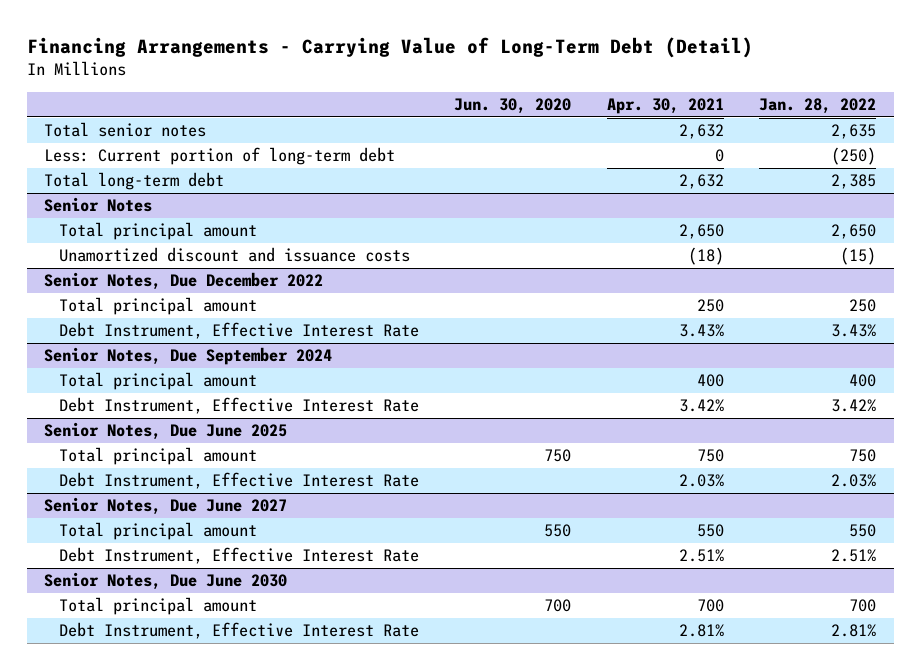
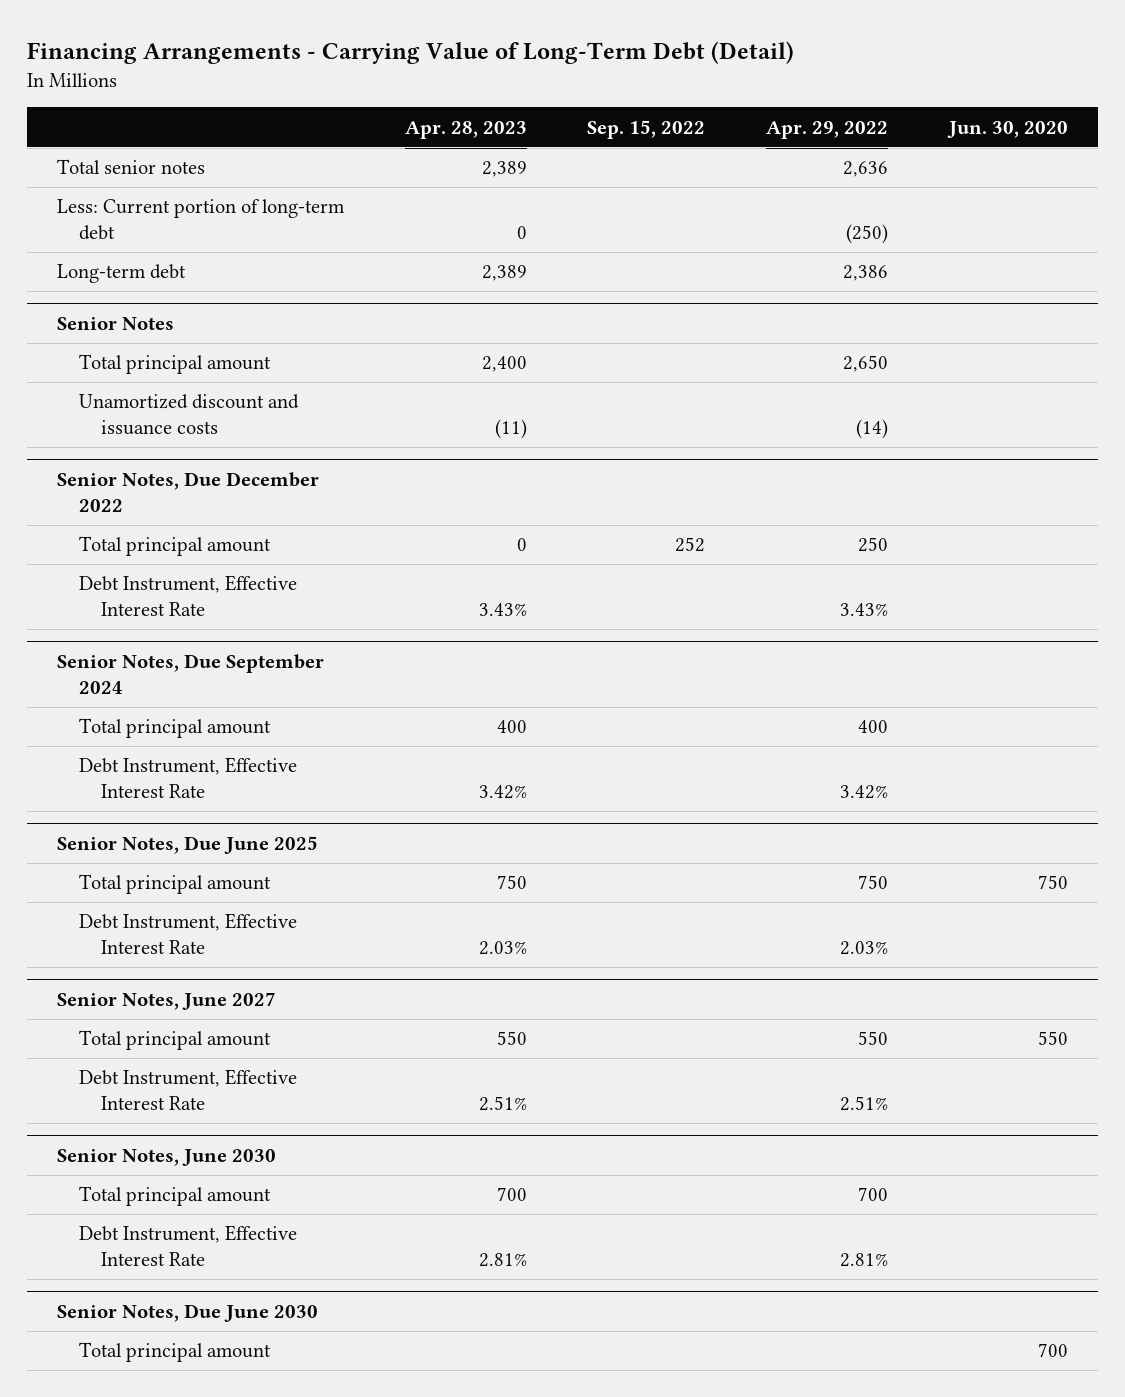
[606,98,724,115] Apr. 30, 2021 -> none
[759,98,877,115] Jan. 28, 2022 -> none
none -> [404,120,527,139] Apr. 28, 2023
none -> [587,119,706,139] Sep. 15, 2022
none -> [766,120,889,139] Apr. 29, 2022
[44,172,225,191] Total long-term debt -> [56,264,186,284] Long-term debt
[44,497,288,516] Senior Notes, Due June 2027 -> [56,992,276,1011] Senior Notes, June 2027
none -> [56,1149,276,1167] Senior Notes, June 2030
none -> [78,1186,271,1207] Total principal amount
none -> [78,1225,297,1267] Debt Instrument, Effective Interest Rate
[58,622,419,640] Debt Instrument, Effective Interest Rate -> none

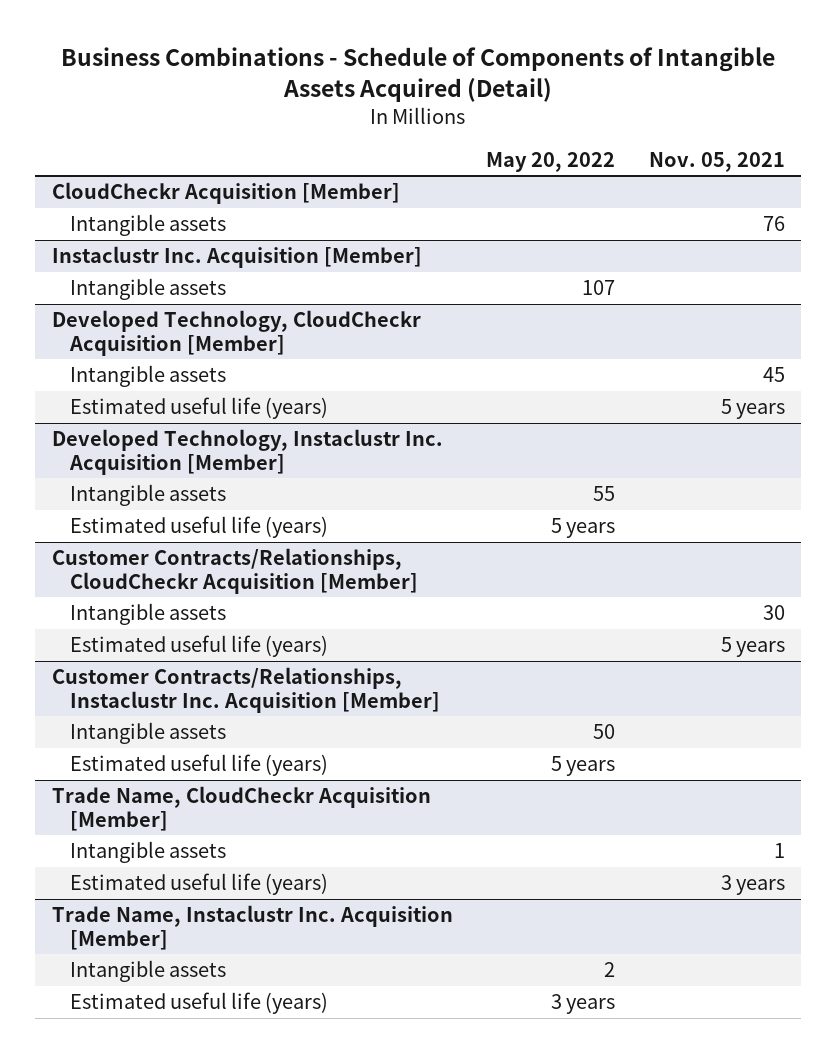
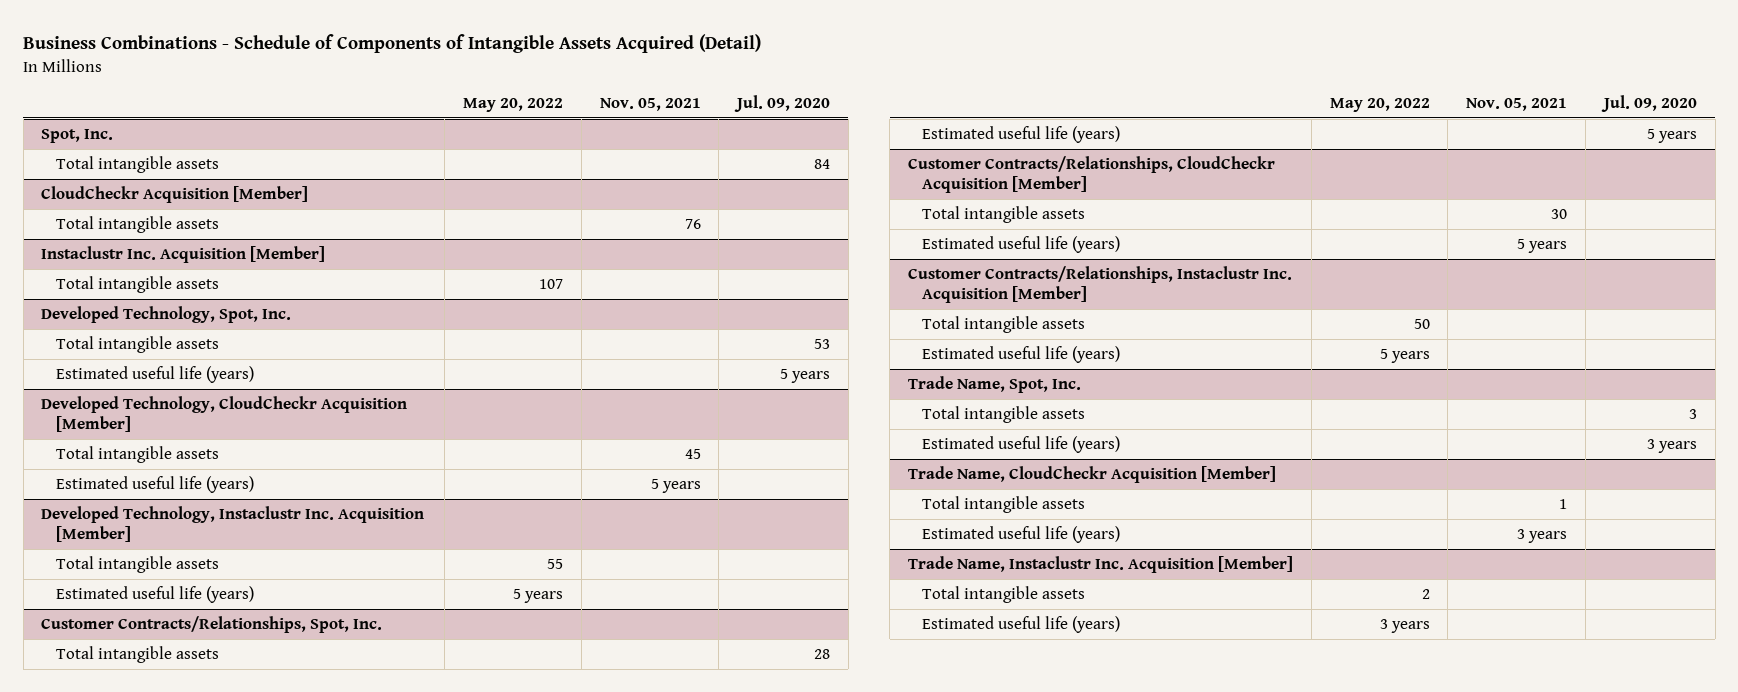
none -> [734,95,831,113] Jul. 09, 2020
none -> [41,128,114,143] Spot, Inc.
none -> [55,155,219,173] Total intangible assets
[69,214,226,237] Intangible assets -> [55,215,219,233] Total intangible assets
[69,278,226,301] Intangible assets -> [55,275,219,293] Total intangible assets
none -> [41,305,292,323] Developed Technology, Spot, Inc.
none -> [55,335,219,353] Total intangible assets
none -> [55,365,254,383] Estimated useful life (years)
[69,365,226,388] Intangible assets -> [55,445,219,463] Total intangible assets
[69,484,226,507] Intangible assets -> [55,555,219,573] Total intangible assets
none -> [41,615,383,633] Customer Contracts/Relationships, Spot, Inc.
none -> [55,645,219,663] Total intangible assets
none -> [922,125,1121,143] Estimated useful life (years)
[69,603,226,626] Intangible assets -> [922,205,1086,223] Total intangible assets
[69,722,226,745] Intangible assets -> [922,315,1086,333] Total intangible assets
none -> [908,375,1082,393] Trade Name, Spot, Inc.
none -> [922,405,1086,423] Total intangible assets
none -> [922,435,1121,453] Estimated useful life (years)
[69,841,226,864] Intangible assets -> [922,495,1086,513] Total intangible assets
[69,960,226,983] Intangible assets -> [922,585,1086,603] Total intangible assets

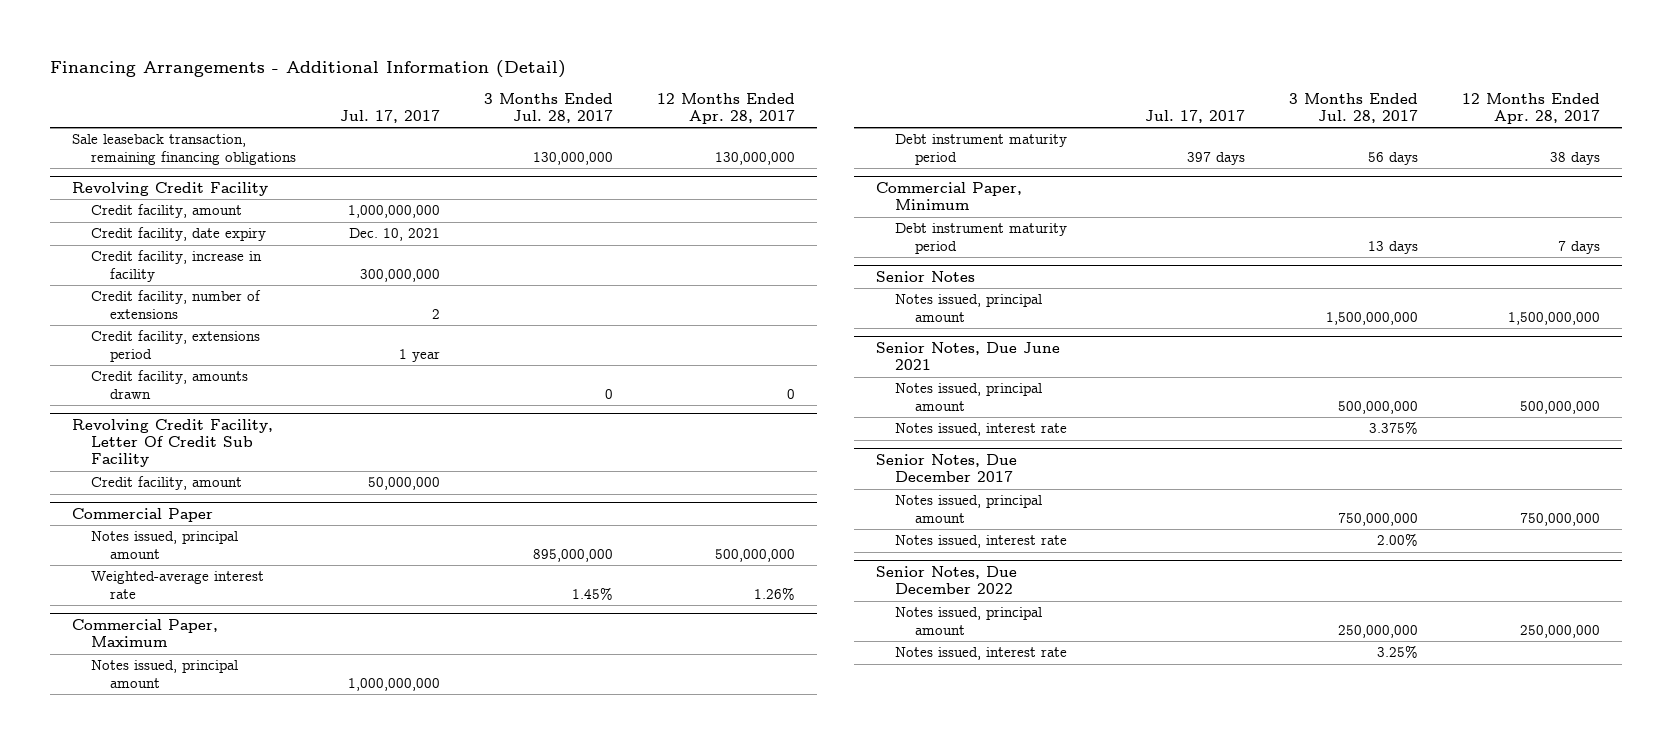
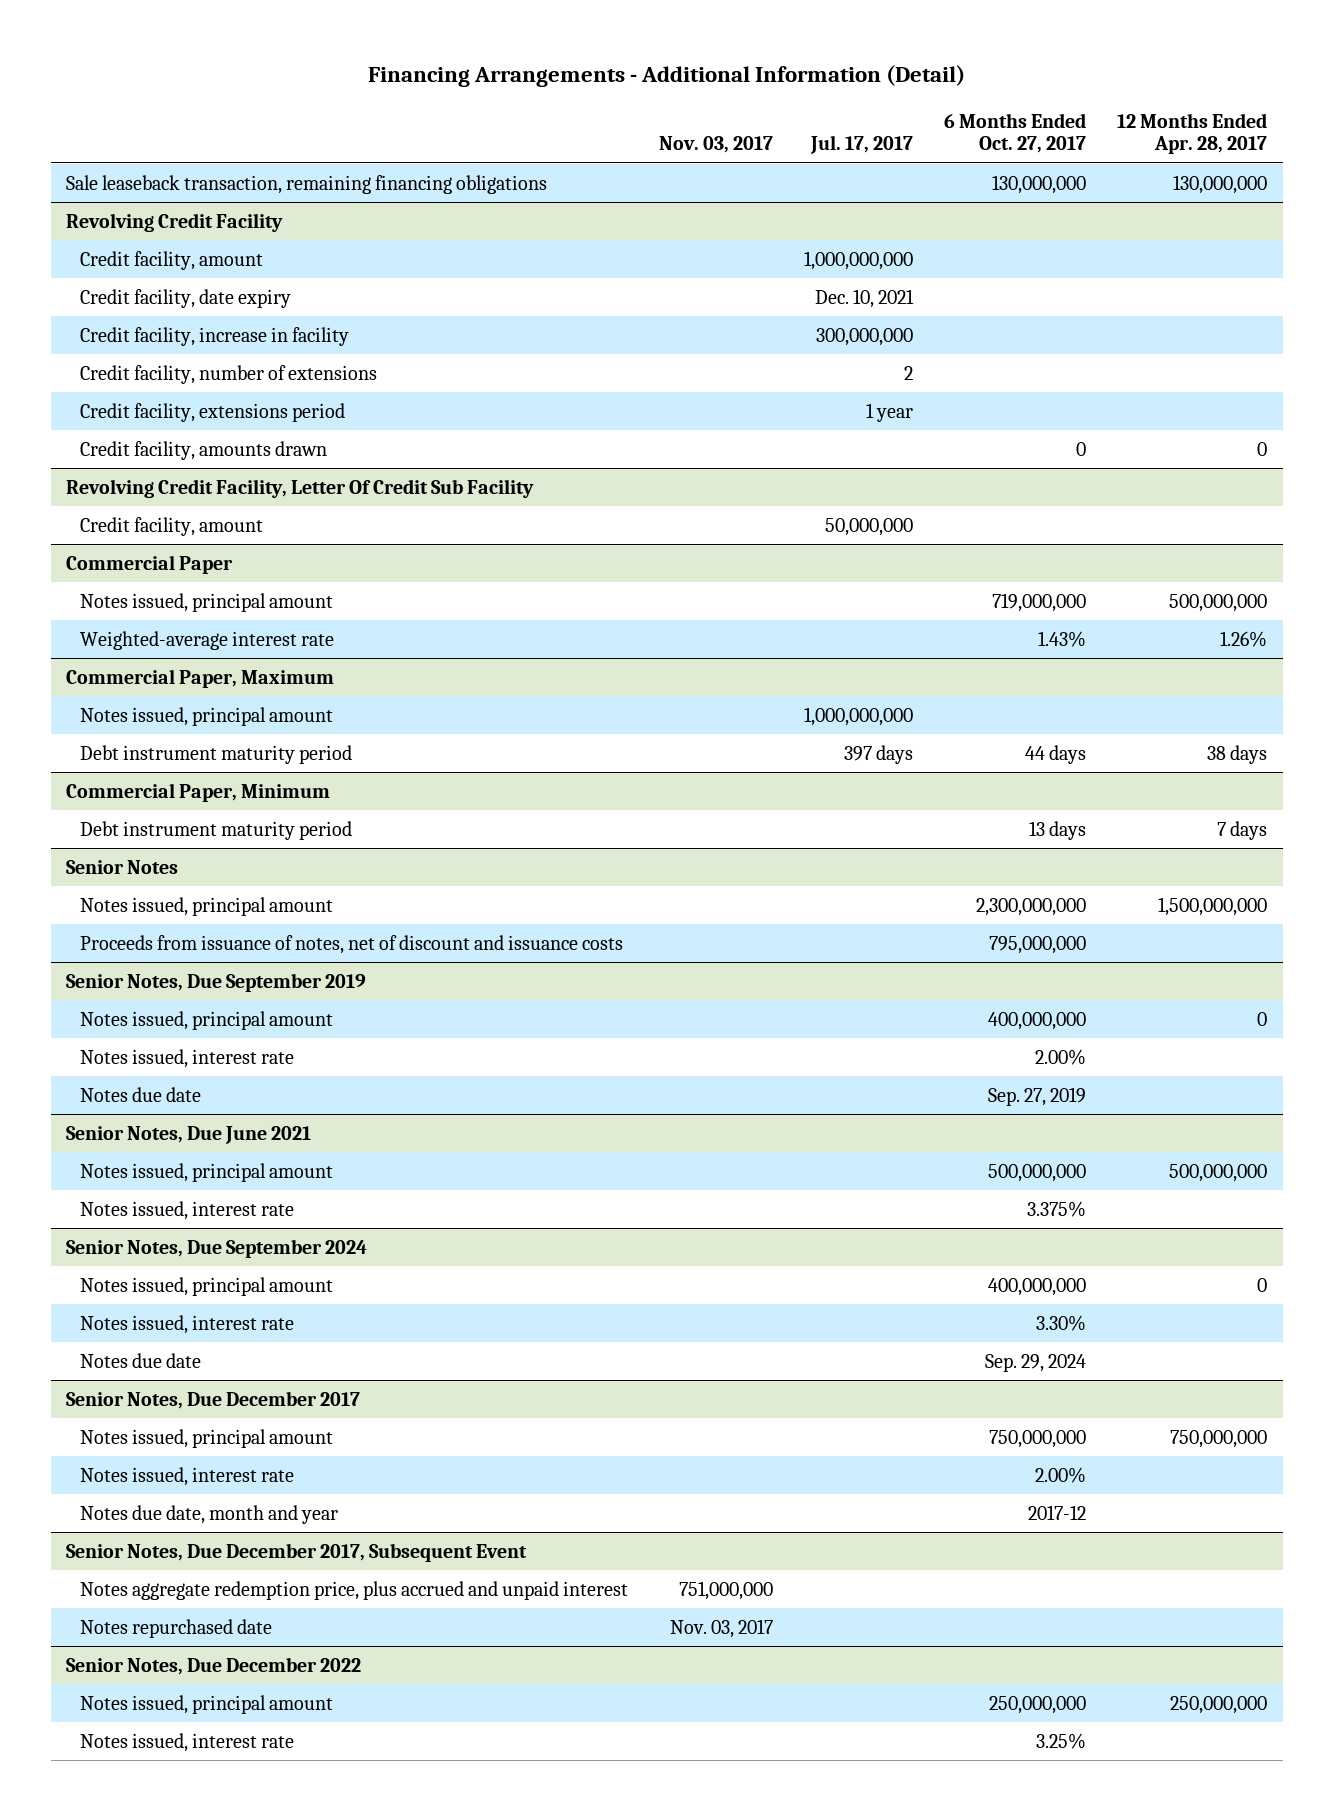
[484,93,614,124] 3 Months Ended Jul. 28, 2017 -> none
none -> [659,136,774,154] Nov. 03, 2017
none -> [944,112,1087,154] 6 Months Ended Oct. 27, 2017
none -> [80,934,624,954] Proceeds from issuance of notes, net of discount and issuance costs
none -> [66,972,367,992] Senior Notes, Due September 2019
none -> [80,1010,334,1030] Notes issued, principal amount
none -> [80,1048,295,1068] Notes issued, interest rate
none -> [80,1086,202,1102] Notes due date
none -> [66,1238,368,1258] Senior Notes, Due September 2024
none -> [80,1276,334,1296] Notes issued, principal amount
none -> [80,1314,295,1334] Notes issued, interest rate
none -> [80,1352,202,1368] Notes due date
none -> [80,1504,339,1524] Notes due date, month and year
none -> [66,1542,528,1562] Senior Notes, Due December 2017, Subsequent Event
none -> [80,1580,629,1600] Notes aggregate redemption price, plus accrued and unpaid interest
none -> [80,1618,273,1638] Notes repurchased date

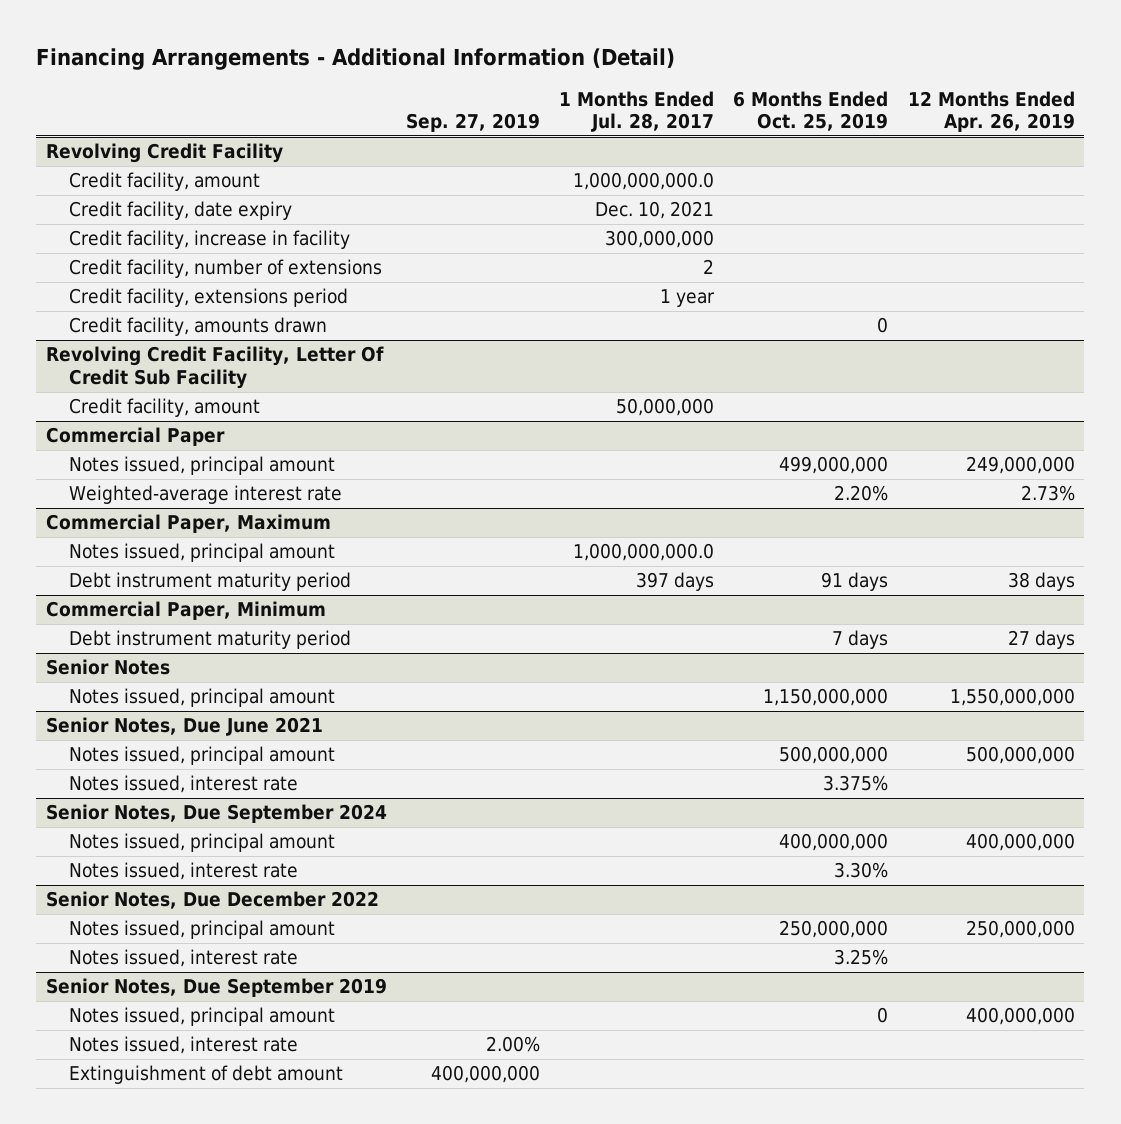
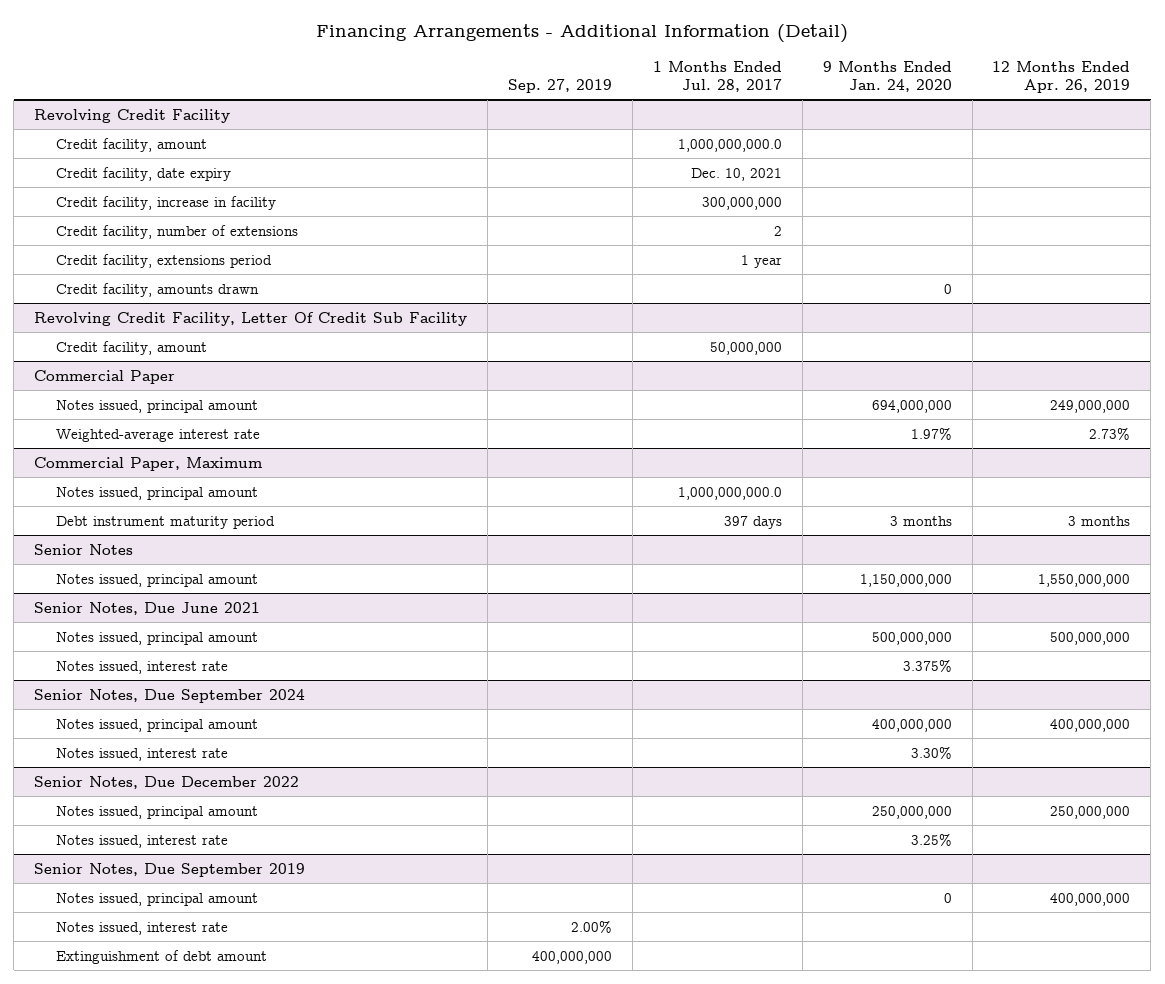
[733,90,889,131] 6 Months Ended Oct. 25, 2019 -> none
none -> [822,61,952,93] 9 Months Ended Jan. 24, 2020
[45,601,326,621] Commercial Paper, Minimum -> none
[68,630,351,650] Debt instrument maturity period -> none
[1007,572,1075,592] 38 days -> [1068,515,1131,526] 3 months

